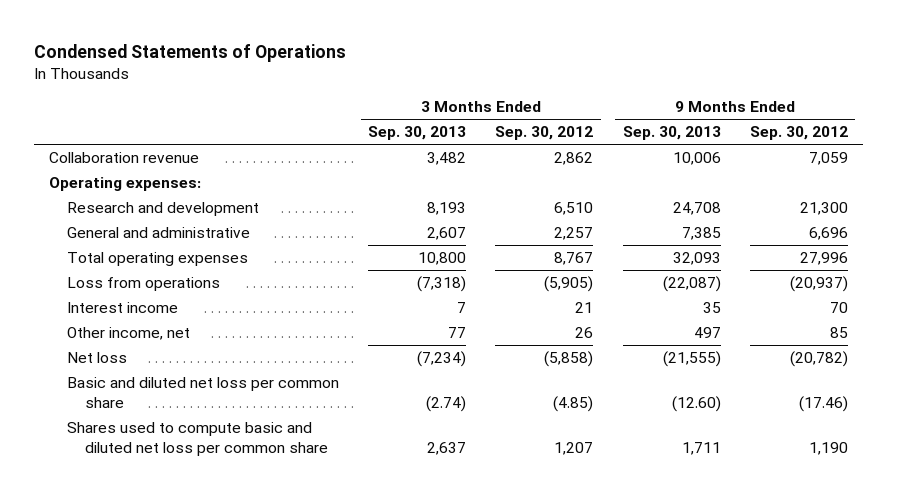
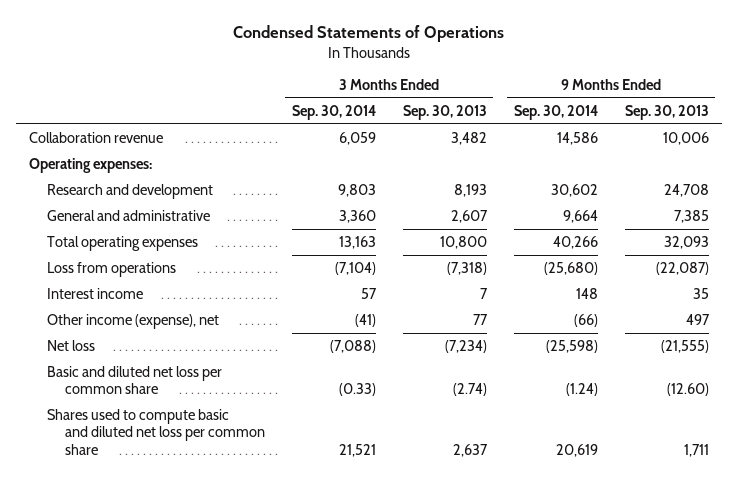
[495,125,594,140] Sep. 30, 2012 -> none
[749,125,848,140] Sep. 30, 2012 -> none
none -> [291,104,376,120] Sep. 30, 2014
none -> [513,104,598,120] Sep. 30, 2014
[66,326,190,340] Other income, net -> [47,314,220,330] Other income (expense), net

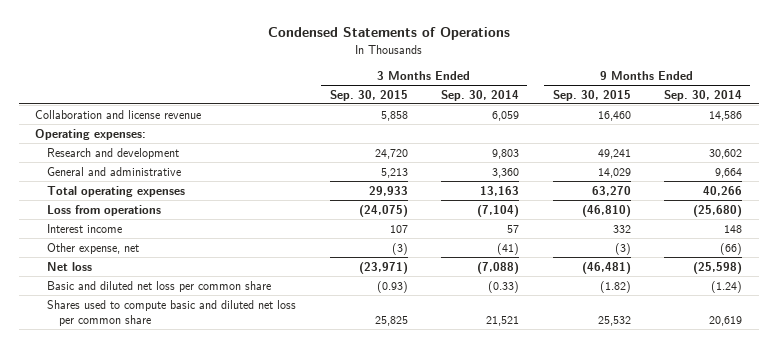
[402,104,487,120] Sep. 30, 2013 -> none
[624,104,709,120] Sep. 30, 2013 -> none
none -> [329,89,408,101] Sep. 30, 2015
none -> [552,89,631,101] Sep. 30, 2015
[29,132,164,144] Collaboration revenue -> [35,109,202,119] Collaboration and license revenue
[47,314,220,330] Other income (expense), net -> [46,242,139,254] Other expense, net

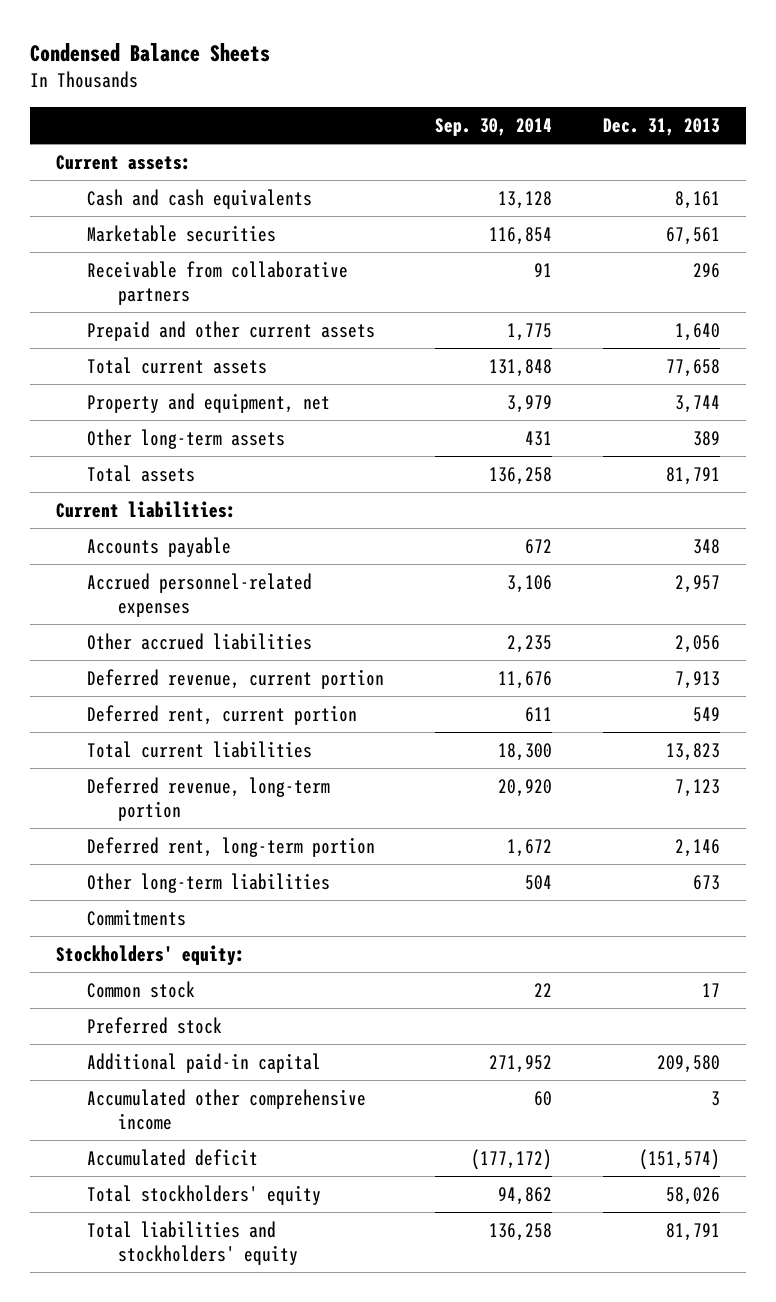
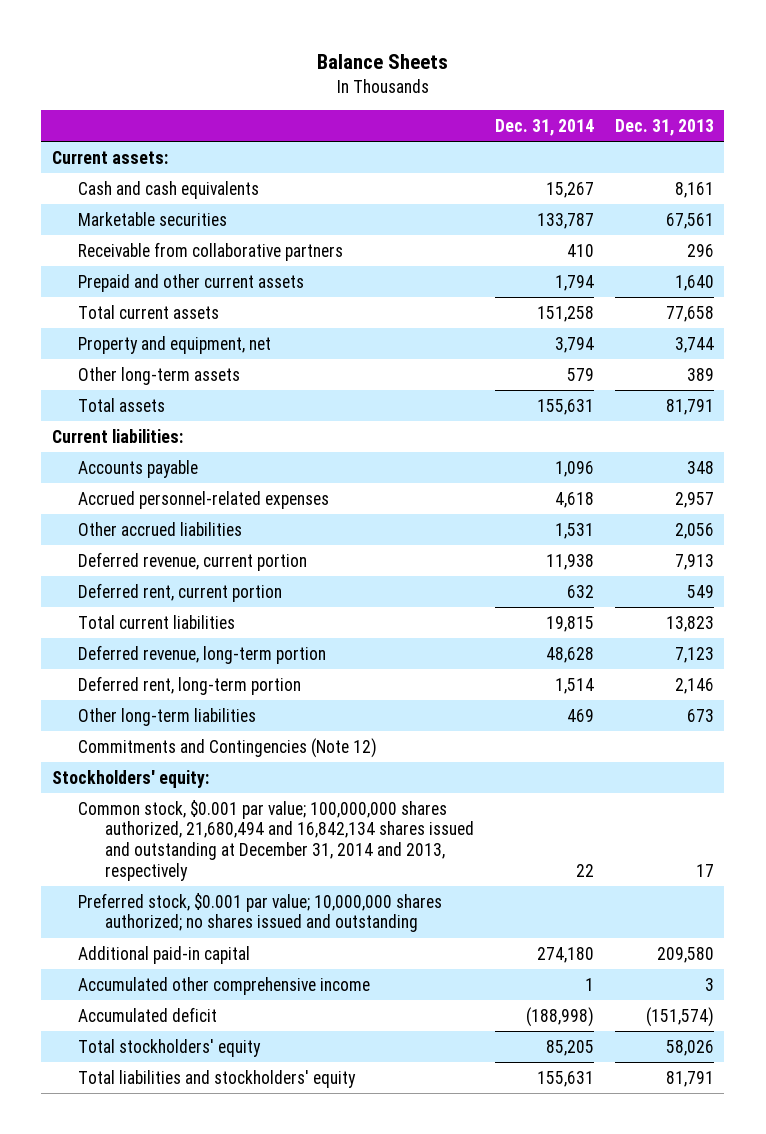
[30,42,271,62] Condensed Balance Sheets -> [316,53,448,69] Balance Sheets
[435,117,553,136] Sep. 30, 2014 -> none
none -> [494,119,594,137] Dec. 31, 2014
[86,909,186,927] Commitments -> [78,737,378,758] Commitments and Contingencies (Note 12)
[86,981,195,999] Common stock -> [78,799,474,881] Common stock, $0.001 par value; 100,000,000 shares authorized, 21,680,494 and 16,842,134 shares issued and outstanding at December 31, 2014 and 2013, respectively
[86,1017,222,1035] Preferred stock -> [78,892,443,933] Preferred stock, $0.001 par value; 10,000,000 shares authorized; no shares issued and outstanding

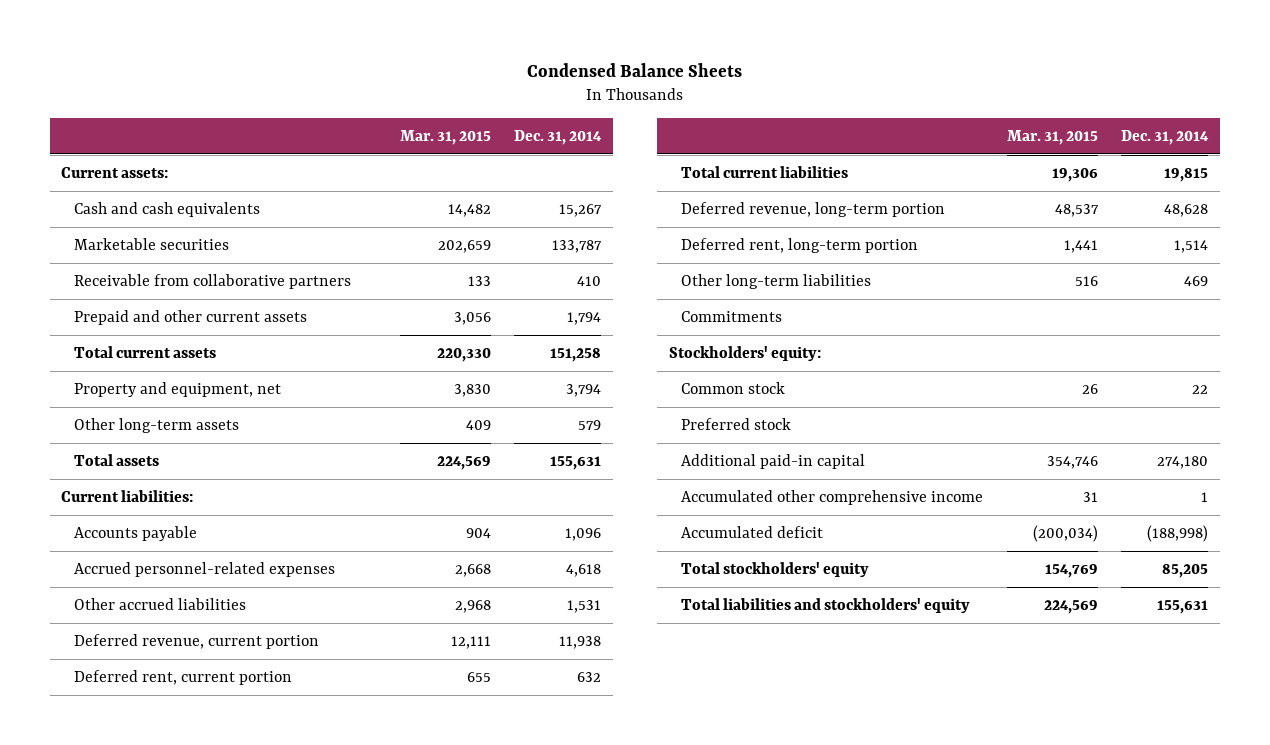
[316,53,448,69] Balance Sheets -> [526,62,742,77] Condensed Balance Sheets
[614,119,714,137] Dec. 31, 2013 -> none
none -> [399,129,491,145] Mar. 31, 2015
[78,737,378,758] Commitments and Contingencies (Note 12) -> [681,310,783,322] Commitments
[78,799,474,881] Common stock, $0.001 par value; 100,000,000 shares authorized, 21,680,494 and 16,842,134 shares issued and outstanding at December 31, 2014 and 2013, respectively -> [681,381,786,394] Common stock
[78,892,443,933] Preferred stock, $0.001 par value; 10,000,000 shares authorized; no shares issued and outstanding -> [681,417,792,430] Preferred stock

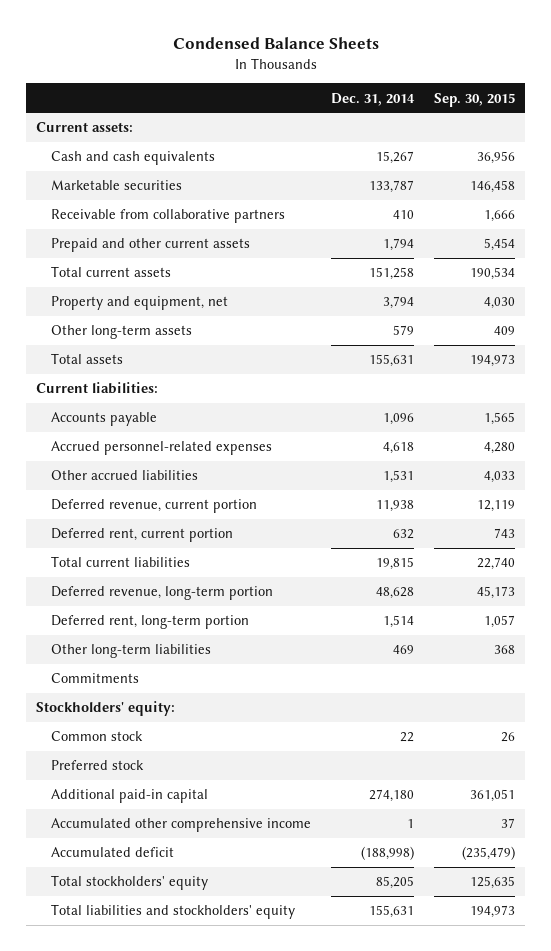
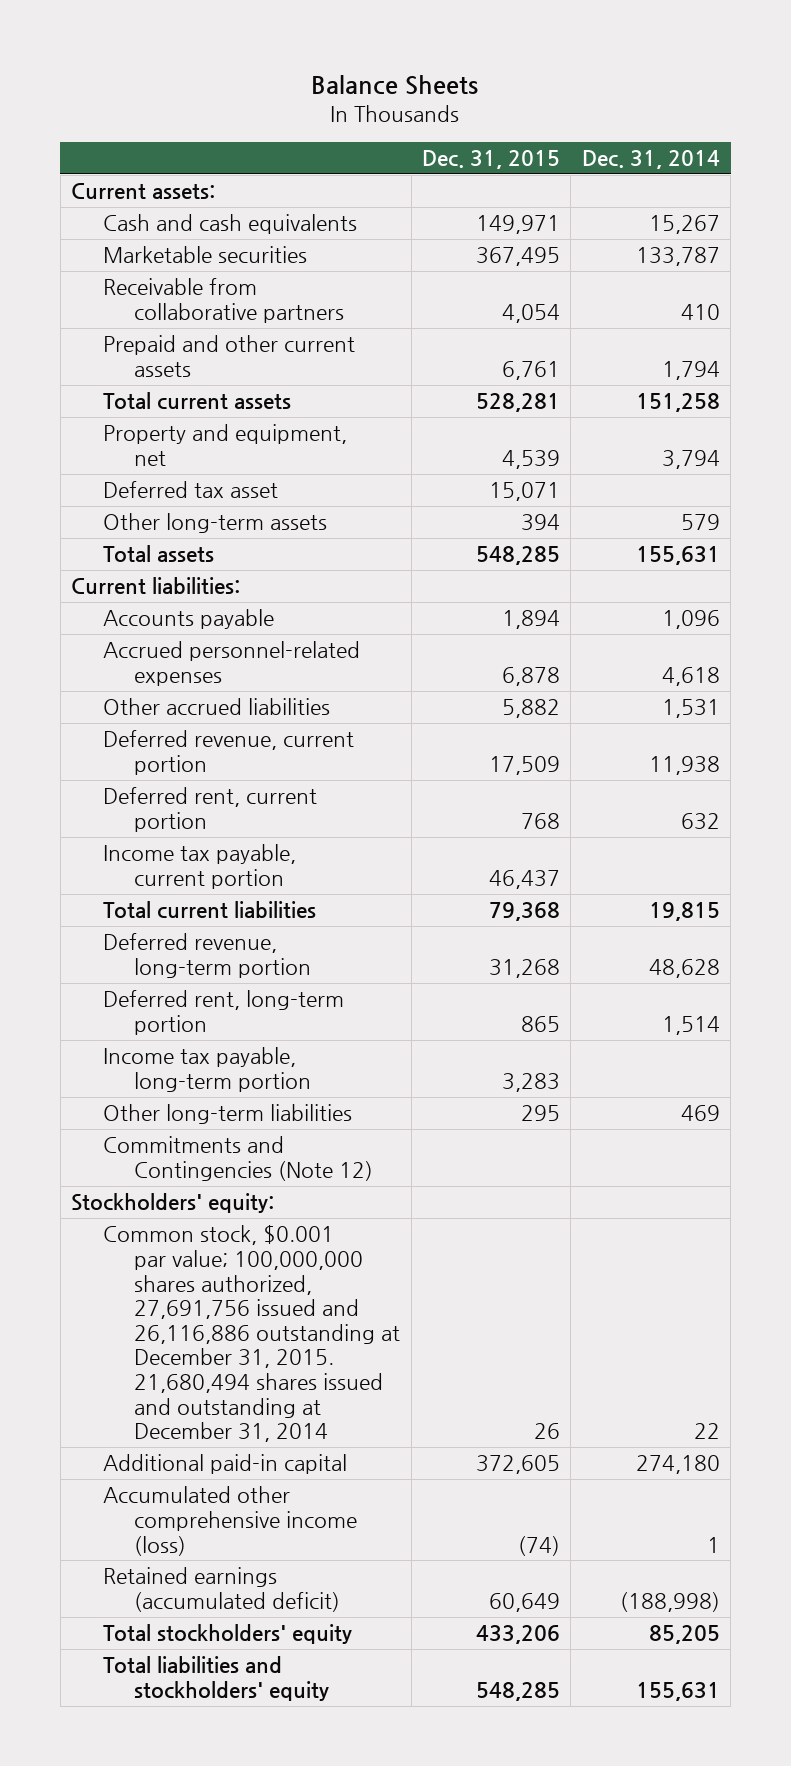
[172,36,379,49] Condensed Balance Sheets -> [311,74,479,95] Balance Sheets
[434,92,516,107] Sep. 30, 2015 -> none
none -> [421,149,560,169] Dec. 31, 2015
none -> [102,481,278,499] Deferred tax asset
none -> [102,844,296,890] Income tax payable, current portion
none -> [102,1047,312,1093] Income tax payable, long-term portion
[51,673,140,684] Commitments -> [102,1136,374,1182] Commitments and Contingencies (Note 12)
[51,760,145,771] Preferred stock -> none
[51,731,144,742] Common stock -> [102,1225,401,1443] Common stock, $0.001 par value; 100,000,000 shares authorized, 27,691,756 issued and 26,116,886 outstanding at December 31, 2015. 21,680,494 shares issued and outstanding at December 31, 2014
[51,818,312,833] Accumulated other comprehensive income -> [102,1486,358,1556] Accumulated other comprehensive income (loss)
[51,847,175,858] Accumulated deficit -> [102,1567,341,1613] Retained earnings (accumulated deficit)

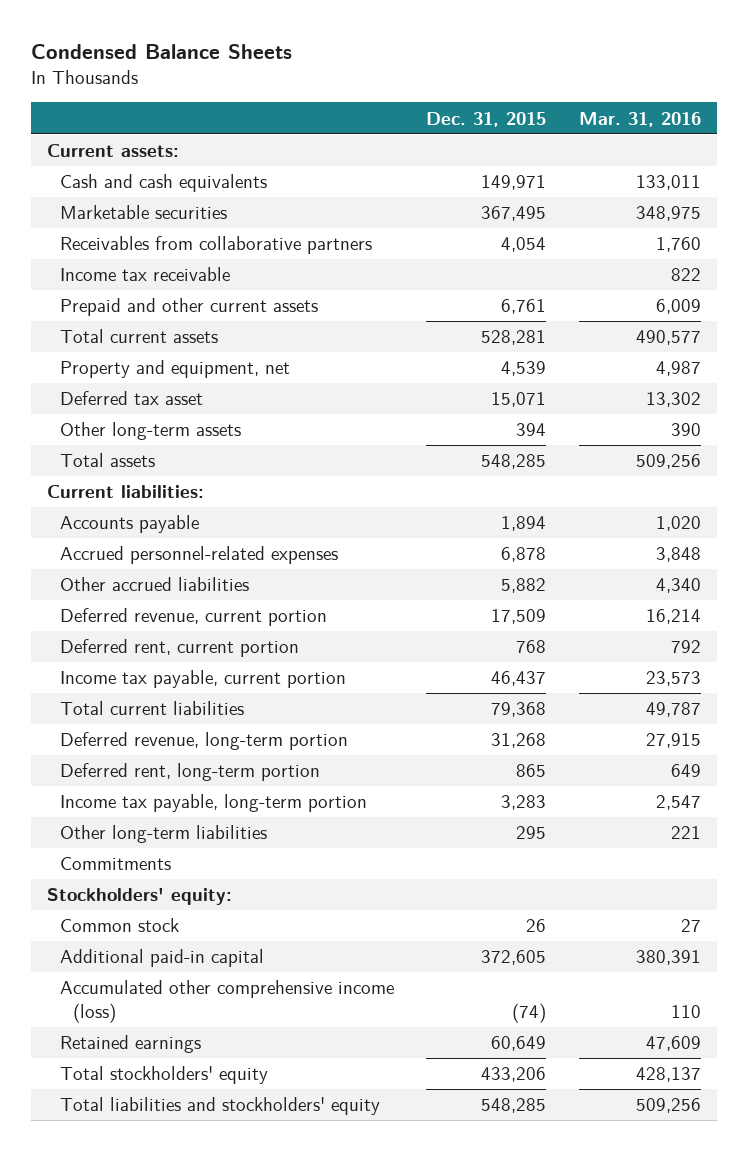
[311,74,479,95] Balance Sheets -> [30,44,292,60] Condensed Balance Sheets
[581,149,720,169] Dec. 31, 2014 -> none
none -> [579,111,702,127] Mar. 31, 2016
[102,278,345,324] Receivable from collaborative partners -> [59,236,372,255] Receivables from collaborative partners
none -> [59,267,230,282] Income tax receivable
[102,1136,374,1182] Commitments and Contingencies (Note 12) -> [59,857,171,871] Commitments
[102,1225,401,1443] Common stock, $0.001 par value; 100,000,000 shares authorized, 27,691,756 issued and 26,116,886 outstanding at December 31, 2015. 21,680,494 shares issued and outstanding at December 31, 2014 -> [59,918,179,933] Common stock
[102,1567,341,1613] Retained earnings (accumulated deficit) -> [59,1035,201,1054] Retained earnings

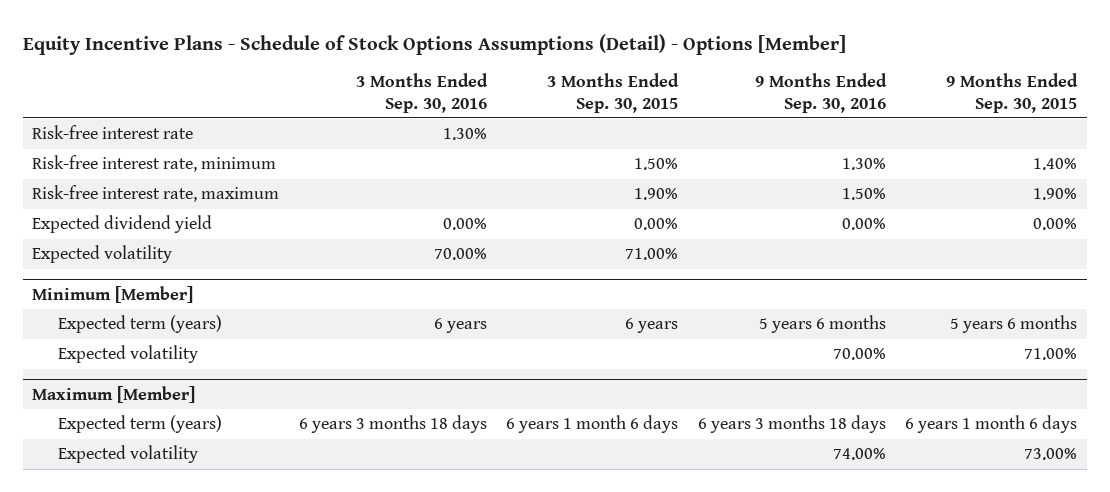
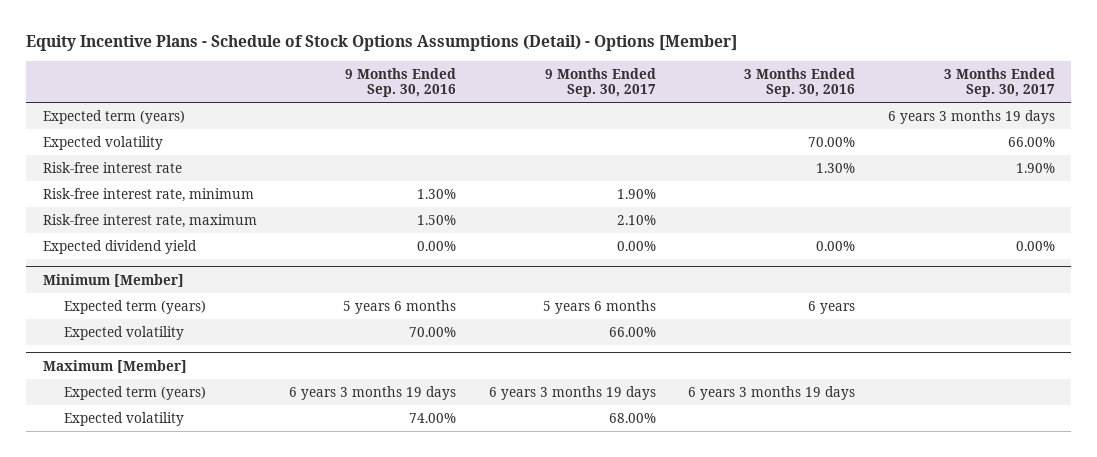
[547,73,680,113] 3 Months Ended Sep. 30, 2015 -> none
[946,73,1079,113] 9 Months Ended Sep. 30, 2015 -> none
none -> [544,67,656,98] 9 Months Ended Sep. 30, 2017
none -> [943,67,1055,98] 3 Months Ended Sep. 30, 2017
none -> [42,109,185,124] Expected term (years)
[32,245,173,264] Expected volatility -> [42,135,163,150] Expected volatility
[298,415,487,434] 6 years 3 months 18 days -> [688,385,856,400] 6 years 3 months 19 days
[697,415,886,434] 6 years 3 months 18 days -> [289,385,457,400] 6 years 3 months 19 days

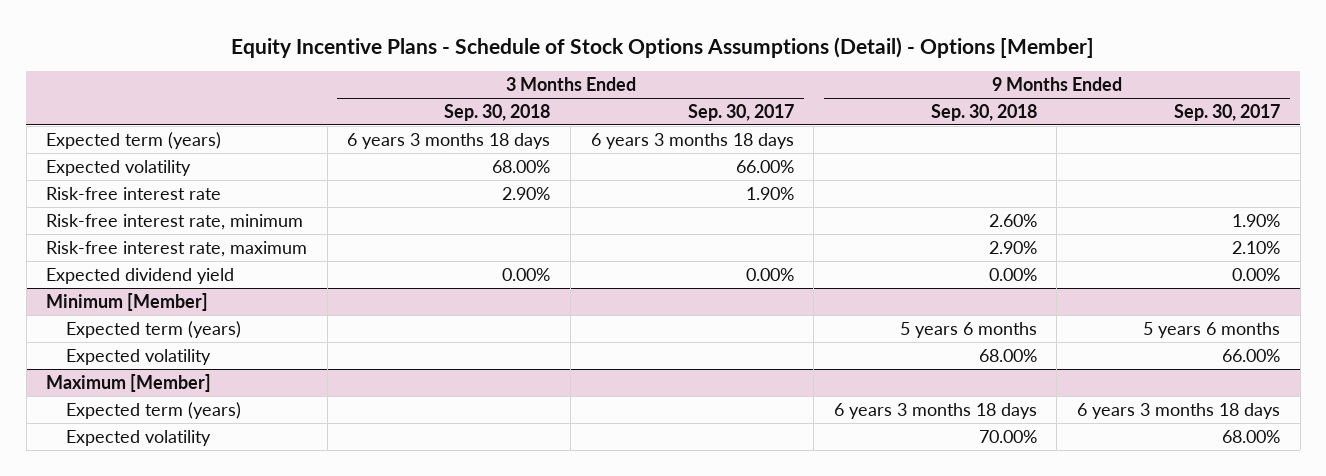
[345,67,457,98] 9 Months Ended Sep. 30, 2016 -> none
[744,67,856,98] 3 Months Ended Sep. 30, 2016 -> none
none -> [444,103,551,121] Sep. 30, 2018
none -> [930,103,1037,121] Sep. 30, 2018
[887,109,1055,124] 6 years 3 months 19 days -> [590,132,794,149] 6 years 3 months 18 days
[488,385,656,400] 6 years 3 months 19 days -> [1077,402,1281,419] 6 years 3 months 18 days

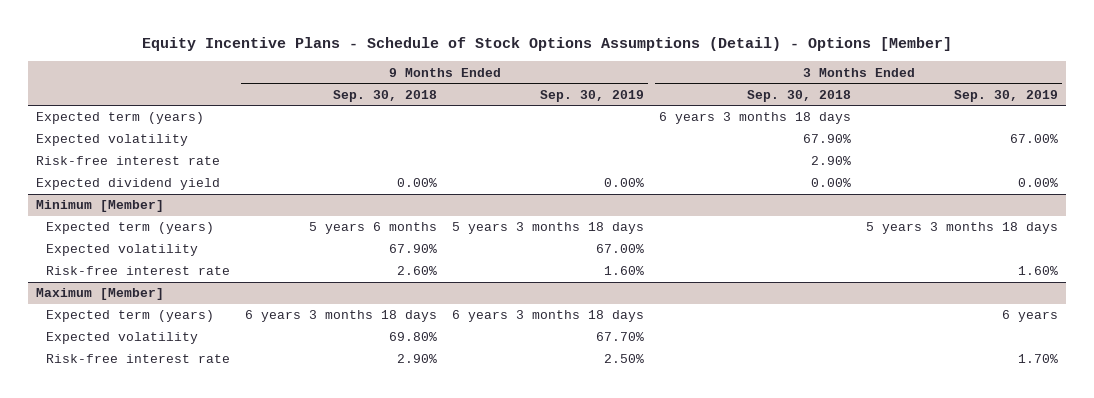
[687,103,794,121] Sep. 30, 2017 -> none
[1174,103,1281,121] Sep. 30, 2017 -> none
none -> [540,89,645,102] Sep. 30, 2019
none -> [954,89,1059,102] Sep. 30, 2019
[492,159,551,173] 68.00% -> [803,134,852,144] 67.90%
[46,213,304,230] Risk-free interest rate, minimum -> none
[46,240,308,257] Risk-free interest rate, maximum -> none
[978,348,1037,362] 68.00% -> [389,244,438,254] 67.90%
none -> [45,266,230,276] Risk-free interest rate
[978,429,1037,443] 70.00% -> [389,332,438,342] 69.80%
none -> [45,354,230,364] Risk-free interest rate

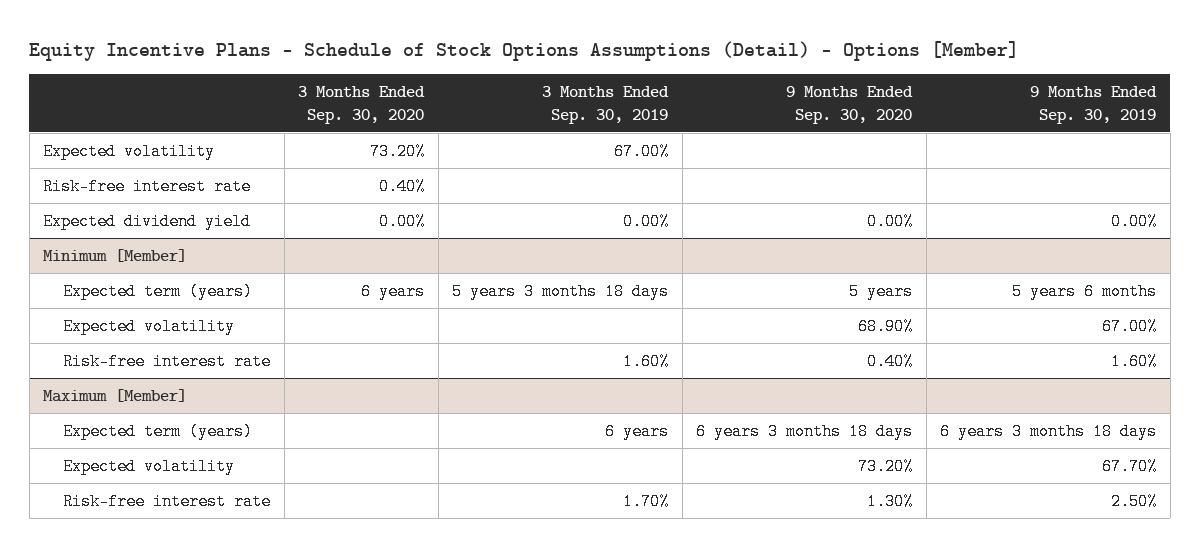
[333,89,438,102] Sep. 30, 2018 -> none
[747,89,852,102] Sep. 30, 2018 -> none
none -> [298,85,426,124] 3 Months Ended Sep. 30, 2020
none -> [786,85,914,124] 9 Months Ended Sep. 30, 2020
[35,112,204,125] Expected term (years) -> none
[452,222,645,235] 5 years 3 months 18 days -> [1012,282,1158,300] 5 years 6 months

